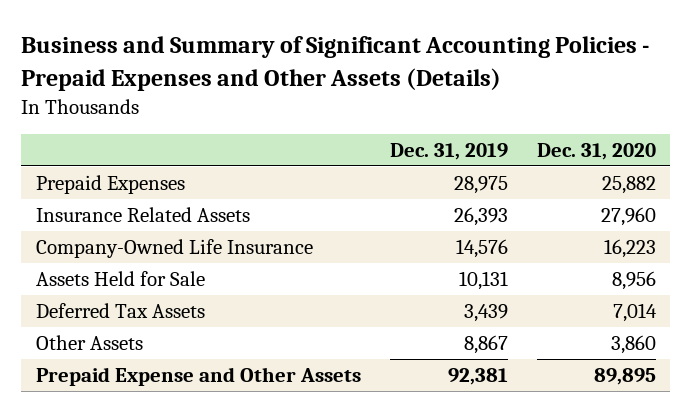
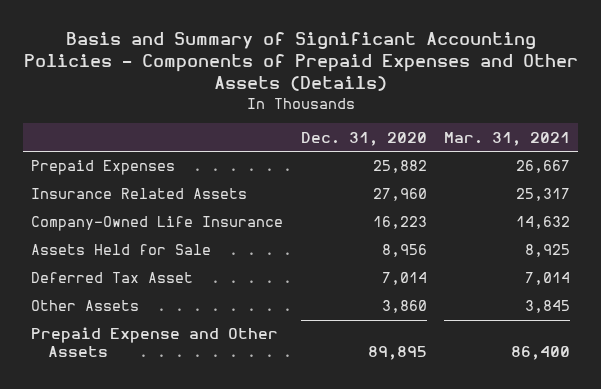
[21,36,650,91] Business and Summary of Significant Accounting Policies - Prepaid Expenses and Other Assets (Details) -> [23,32,578,92] Basis and Summary of Significant Accounting Policies - Components of Prepaid Expenses and Other Assets (Details)
[389,143,508,161] Dec. 31, 2019 -> none
none -> [443,131,570,146] Mar. 31, 2021
[35,302,205,318] Deferred Tax Assets -> [31,272,194,284] Deferred Tax Asset

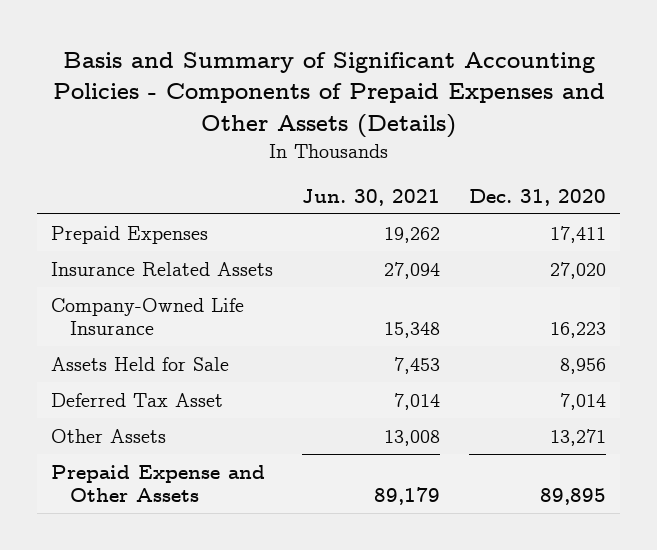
[443,131,570,146] Mar. 31, 2021 -> none
none -> [302,188,441,206] Jun. 30, 2021
[372,160,427,174] 25,882 -> [549,225,606,243] 17,411
[372,188,427,202] 27,960 -> [549,261,606,279] 27,020
[381,300,427,314] 3,860 -> [549,428,606,446] 13,271

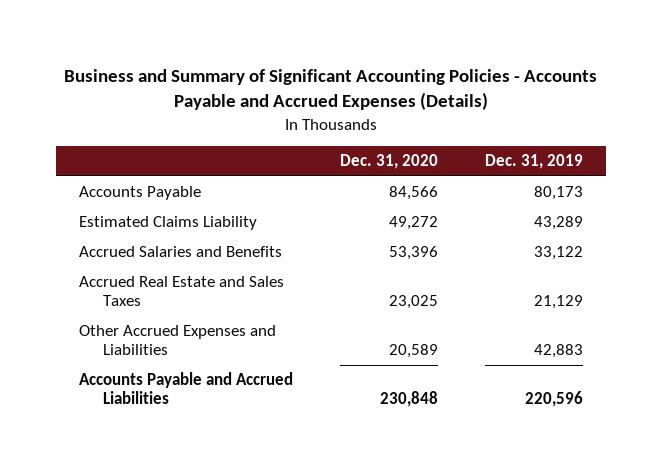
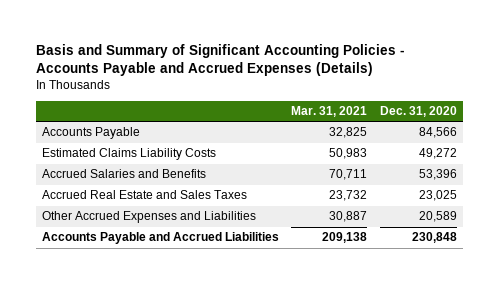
[63,68,597,111] Business and Summary of Significant Accounting Policies - Accounts Payable and Accrued Expenses (Details) -> [36,43,406,76] Basis and Summary of Significant Accounting Policies - Accounts Payable and Accrued Expenses (Details)
[484,154,583,170] Dec. 31, 2019 -> none
none -> [291,106,368,118] Mar. 31, 2021
[79,216,258,231] Estimated Claims Liability -> [42,148,217,161] Estimated Claims Liability Costs

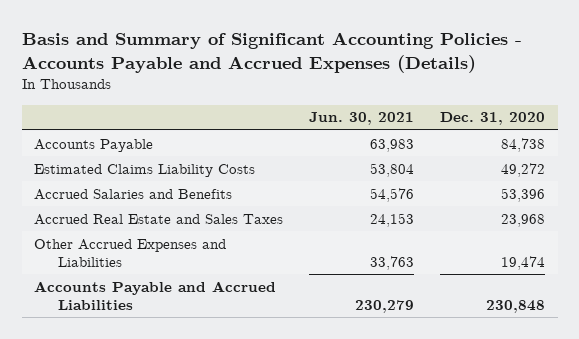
[291,106,368,118] Mar. 31, 2021 -> none
none -> [309,112,415,126] Jun. 30, 2021
[418,127,457,139] 84,566 -> [500,137,545,152] 84,738
[418,190,457,202] 23,025 -> [500,213,545,227] 23,968
[418,211,457,223] 20,589 -> [500,256,545,271] 19,474

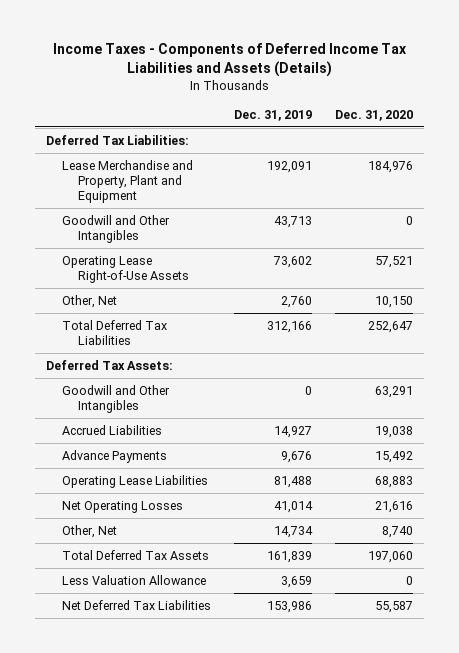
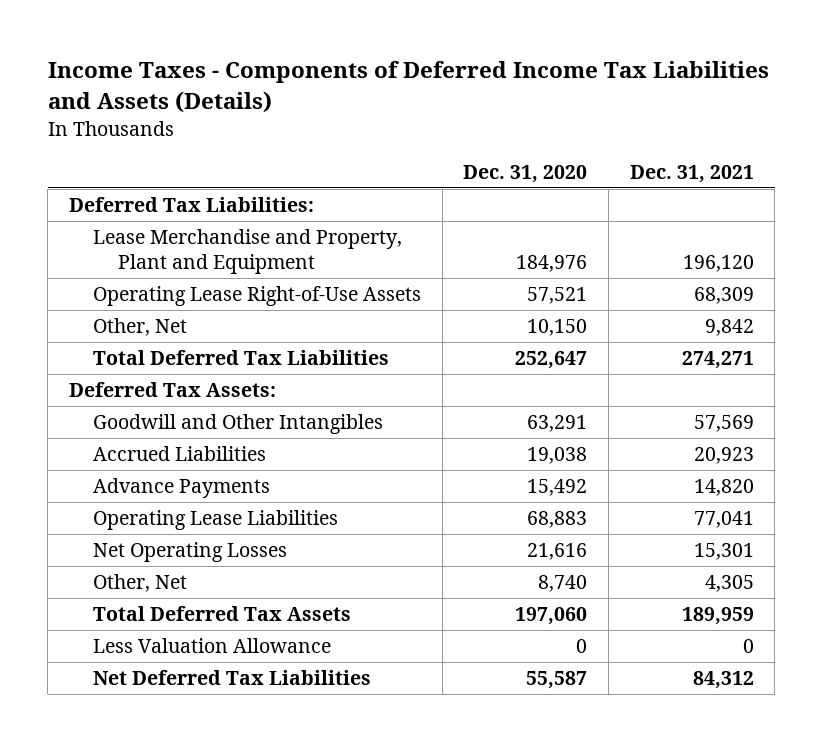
[233,109,312,121] Dec. 31, 2019 -> none
none -> [629,164,754,183] Dec. 31, 2021
[62,214,171,244] Goodwill and Other Intangibles -> none

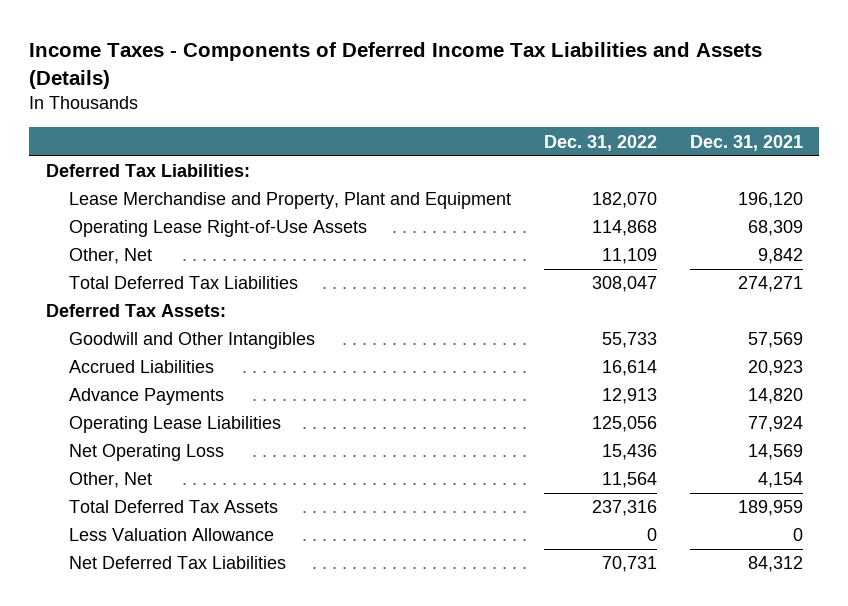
[463,164,588,183] Dec. 31, 2020 -> none
none -> [543,134,657,151] Dec. 31, 2022
[693,511,754,529] 77,041 -> [747,416,803,433] 77,924
[93,542,288,563] Net Operating Losses -> [68,444,224,462] Net Operating Loss
[693,543,754,561] 15,301 -> [747,444,803,461] 14,569
[704,575,754,593] 4,305 -> [757,472,803,489] 4,154

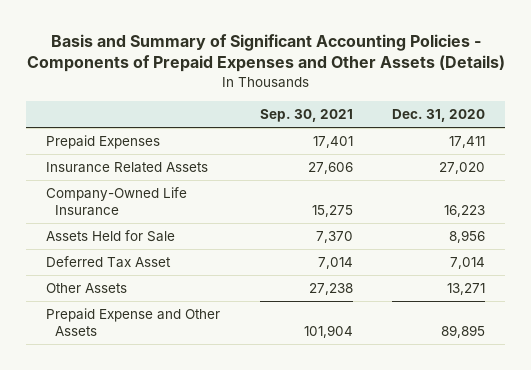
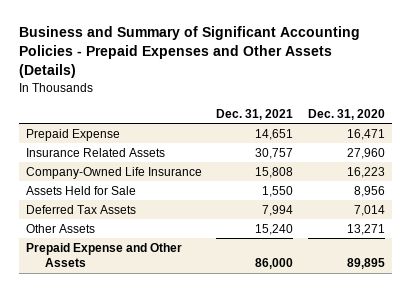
[26,34,505,73] Basis and Summary of Significant Accounting Policies - Components of Prepaid Expenses and Other Assets (Details) -> [18,26,360,79] Business and Summary of Significant Accounting Policies - Prepaid Expenses and Other Assets (Details)
[259,109,353,123] Sep. 30, 2021 -> none
none -> [216,108,294,120] Dec. 31, 2021
[45,135,160,150] Prepaid Expenses -> [25,128,120,141] Prepaid Expense
[449,136,486,149] 17,411 -> [347,128,386,140] 16,471
[439,162,486,175] 27,020 -> [347,147,386,159] 27,960
[45,256,171,269] Deferred Tax Asset -> [25,204,136,214] Deferred Tax Assets

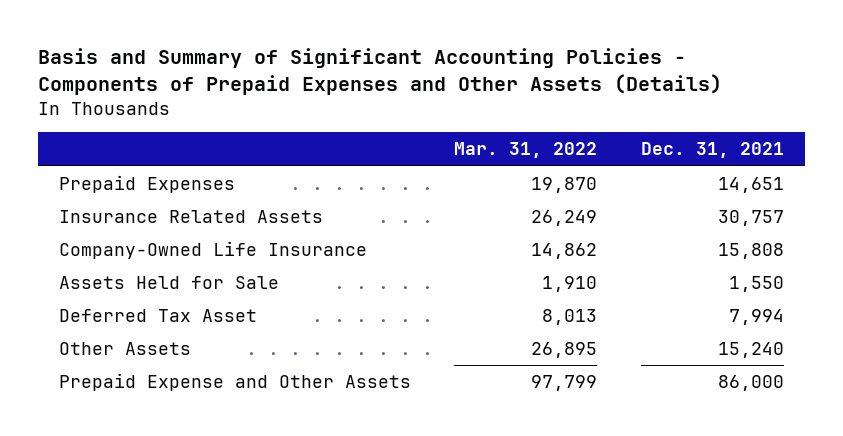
[18,26,360,79] Business and Summary of Significant Accounting Policies - Prepaid Expenses and Other Assets (Details) -> [37,48,722,96] Basis and Summary of Significant Accounting Policies - Components of Prepaid Expenses and Other Assets (Details)
[308,108,386,120] Dec. 31, 2020 -> none
none -> [454,142,598,159] Mar. 31, 2022
[25,128,120,141] Prepaid Expense -> [59,175,236,194] Prepaid Expenses
[25,204,136,214] Deferred Tax Assets -> [59,309,258,323] Deferred Tax Asset

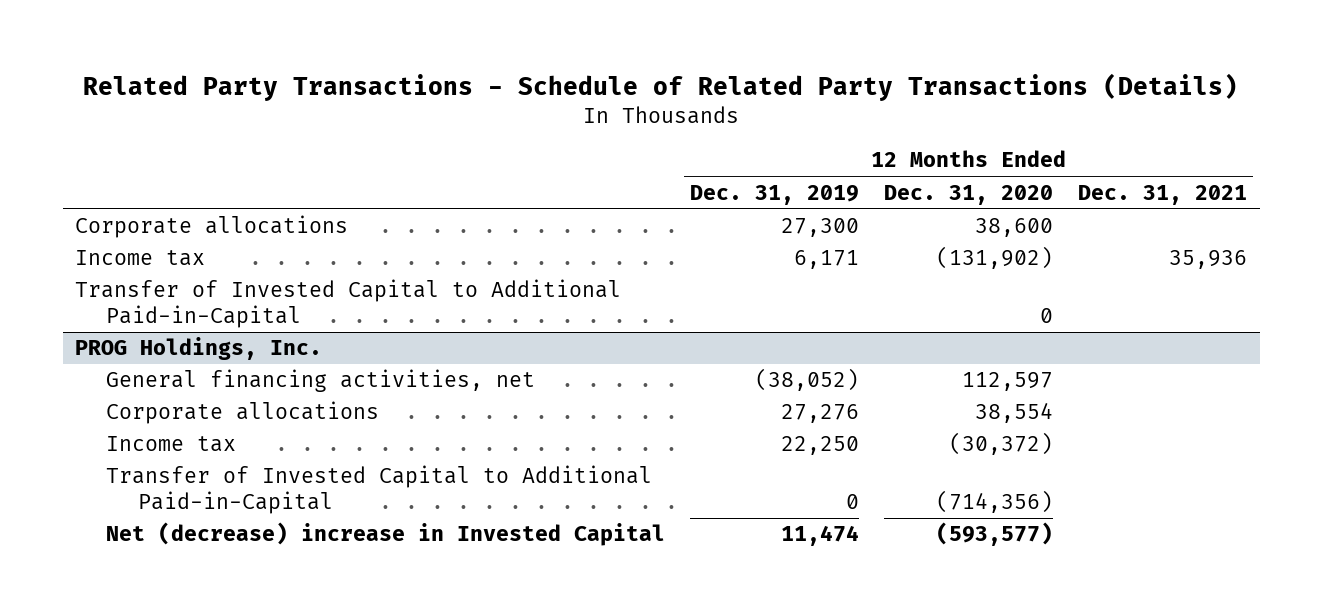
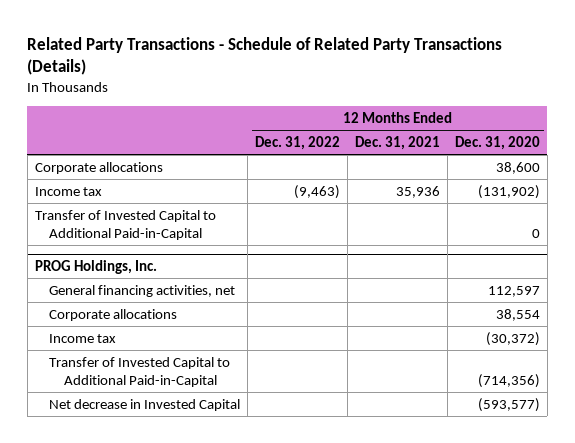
[690,184,860,205] Dec. 31, 2019 -> none
none -> [255,136,341,151] Dec. 31, 2022
[106,522,666,547] Net (decrease) increase in Invested Capital -> [49,398,241,411] Net decrease in Invested Capital

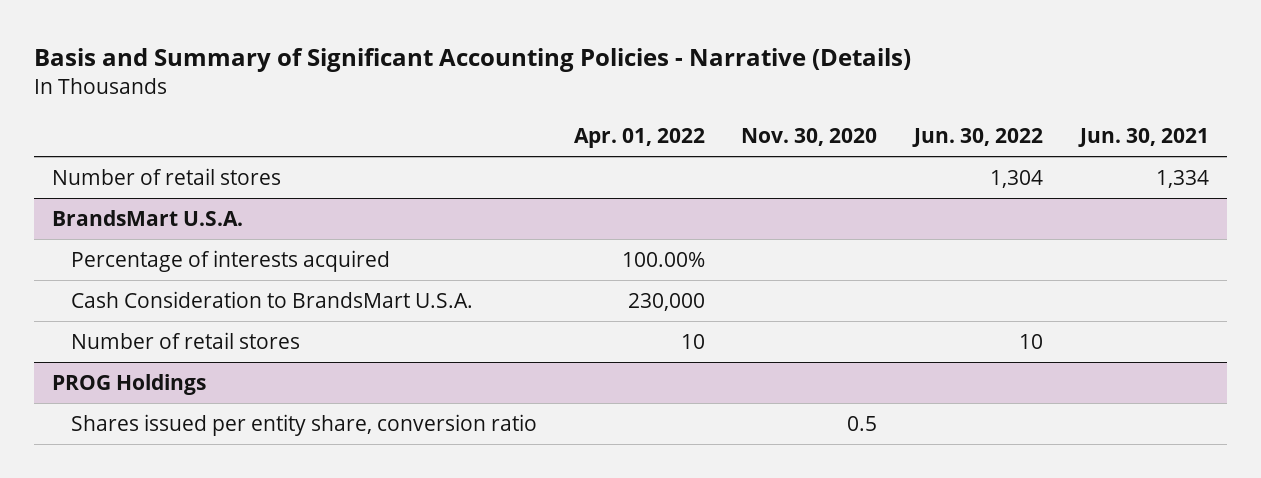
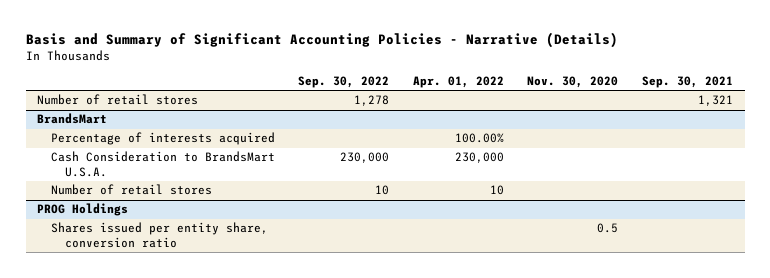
[912,128,1044,148] Jun. 30, 2022 -> none
[1077,128,1209,148] Jun. 30, 2021 -> none
none -> [298,76,390,89] Sep. 30, 2022
none -> [641,76,733,89] Sep. 30, 2021
[51,209,243,226] BrandsMart U.S.A. -> [37,113,108,125] BrandsMart

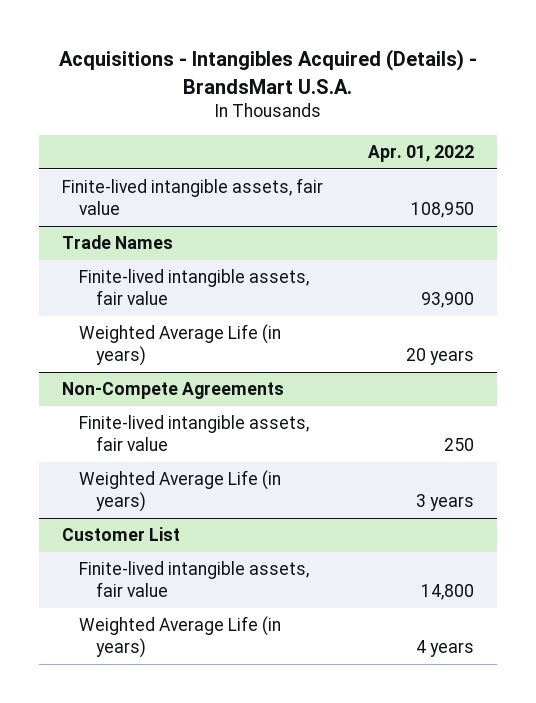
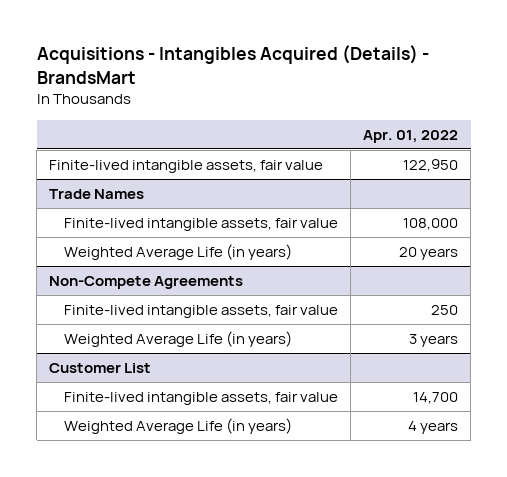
[58,49,477,94] Acquisitions - Intangibles Acquired (Details) - BrandsMart U.S.A. -> [36,45,429,84] Acquisitions - Intangibles Acquired (Details) - BrandsMart
[411,202,475,219] 108,950 -> [403,159,459,173] 122,950
[421,292,475,309] 93,900 -> [403,218,459,231] 108,000
[421,584,475,601] 14,800 -> [413,392,459,405] 14,700

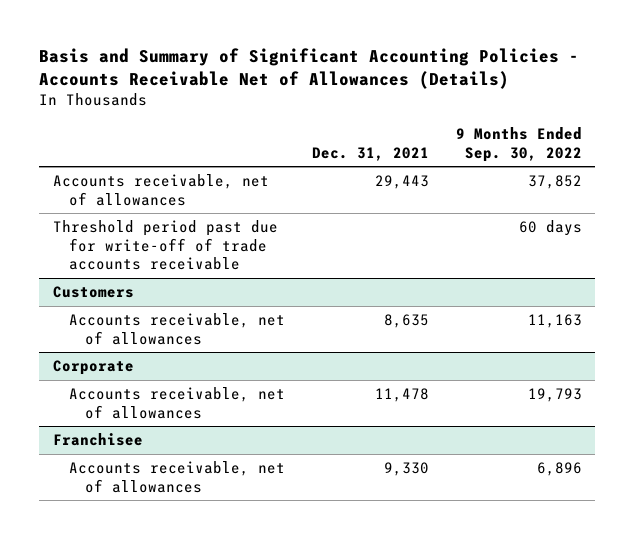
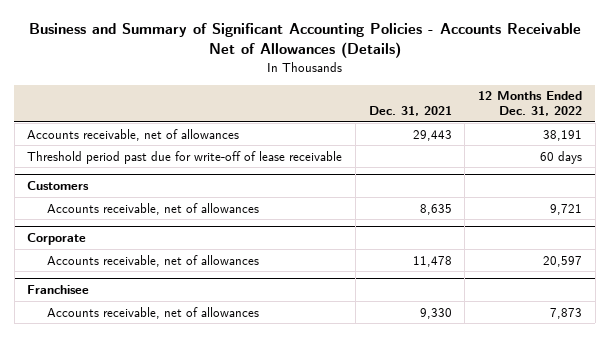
[39,48,580,90] Basis and Summary of Significant Accounting Policies - Accounts Receivable Net of Allowances (Details) -> [28,23,581,59] Business and Summary of Significant Accounting Policies - Accounts Receivable Net of Allowances (Details)
[455,127,582,162] 9 Months Ended Sep. 30, 2022 -> none
none -> [478,91,583,117] 12 Months Ended Dec. 31, 2022
[52,220,278,270] Threshold period past due for write-off of trade accounts receivable -> [27,150,343,164] Threshold period past due for write-off of lease receivable

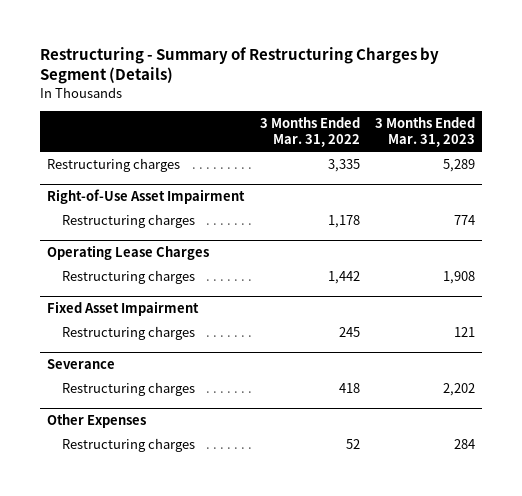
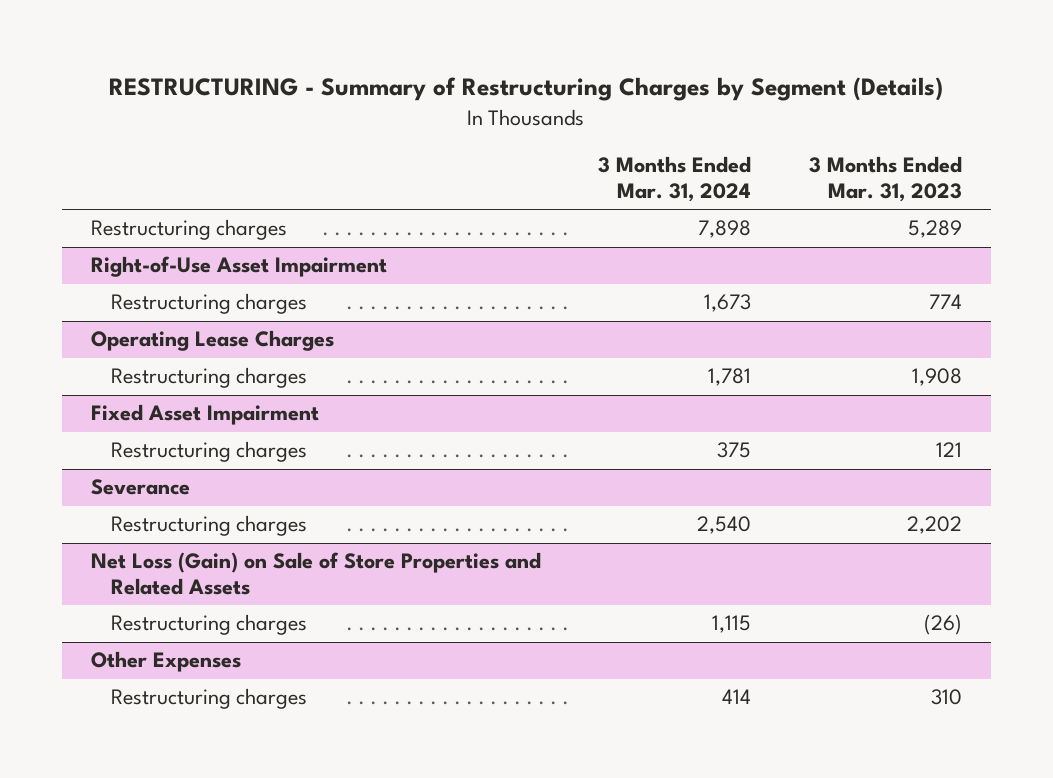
[39,47,439,85] Restructuring - Summary of Restructuring Charges by Segment (Details) -> [109,77,944,102] RESTRUCTURING - Summary of Restructuring Charges by Segment (Details)
[259,116,360,148] 3 Months Ended Mar. 31, 2022 -> none
none -> [598,156,752,203] 3 Months Ended Mar. 31, 2024
none -> [90,552,541,596] Net Loss (Gain) on Sale of Store Properties and Related Assets
none -> [110,614,307,636] Restructuring charges
[453,438,475,449] 284 -> [931,689,963,706] 310

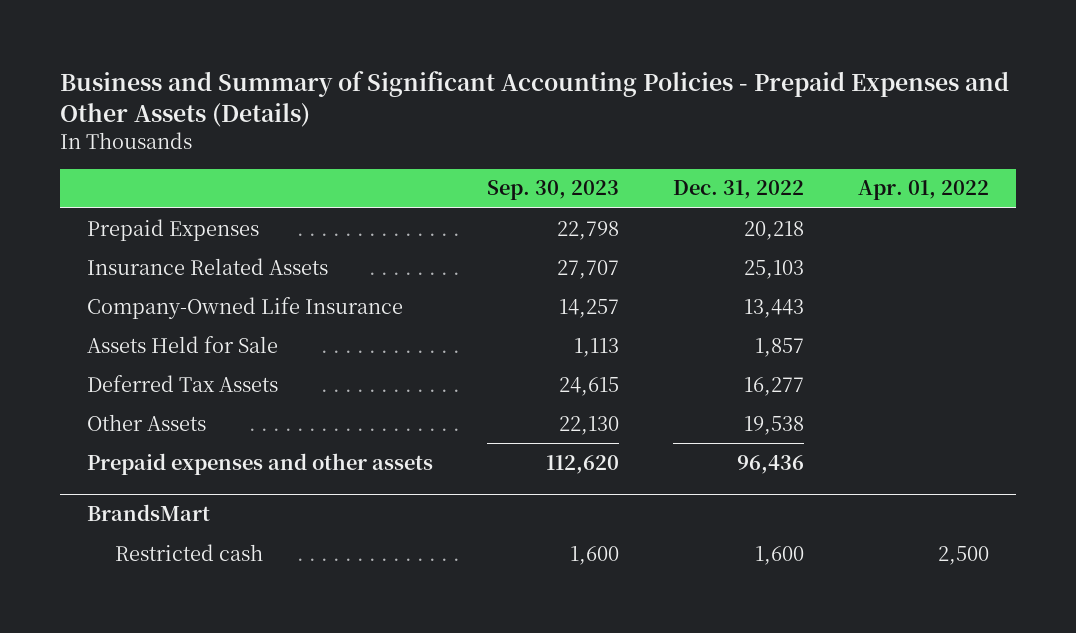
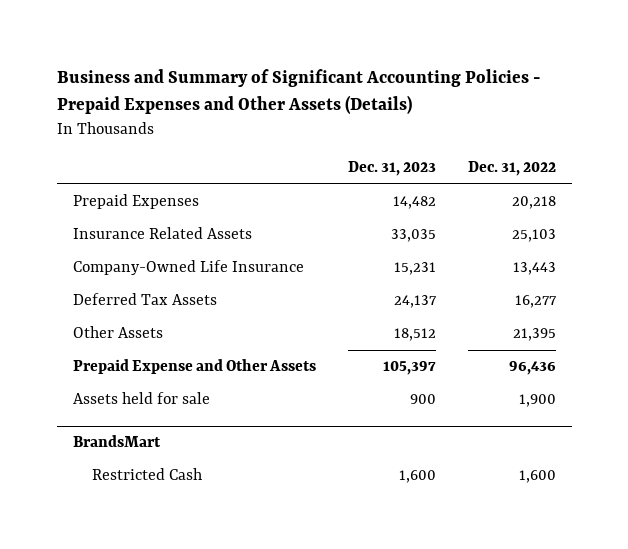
[487,180,620,201] Sep. 30, 2023 -> none
[858,180,990,201] Apr. 01, 2022 -> none
none -> [347,161,436,177] Dec. 31, 2023
[86,335,278,353] Assets Held for Sale -> none
[744,415,805,435] 19,538 -> [512,328,556,342] 21,395
[86,452,433,475] Prepaid expenses and other assets -> [72,359,316,375] Prepaid Expense and Other Assets
none -> [72,392,210,405] Assets held for sale
[115,543,264,561] Restricted cash -> [92,468,203,481] Restricted Cash

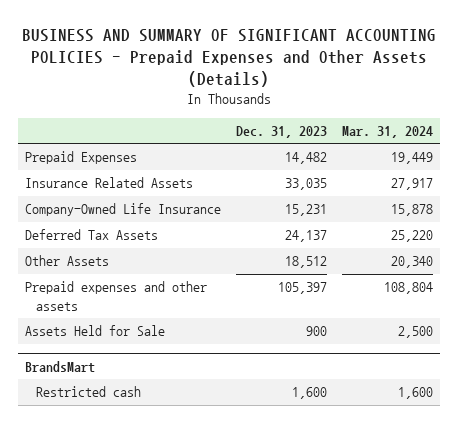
[56,69,541,115] Business and Summary of Significant Accounting Policies - Prepaid Expenses and Other Assets (Details) -> [22,29,437,88] BUSINESS AND SUMMARY OF SIGNIFICANT ACCOUNTING POLICIES - Prepaid Expenses and Other Assets (Details)
[467,161,556,177] Dec. 31, 2022 -> none
none -> [341,125,433,138] Mar. 31, 2024
[72,359,316,375] Prepaid Expense and Other Assets -> [25,281,208,311] Prepaid expenses and other assets
[72,392,210,405] Assets held for sale -> [25,325,166,337] Assets Held for Sale
[92,468,203,481] Restricted Cash -> [36,386,142,398] Restricted cash

